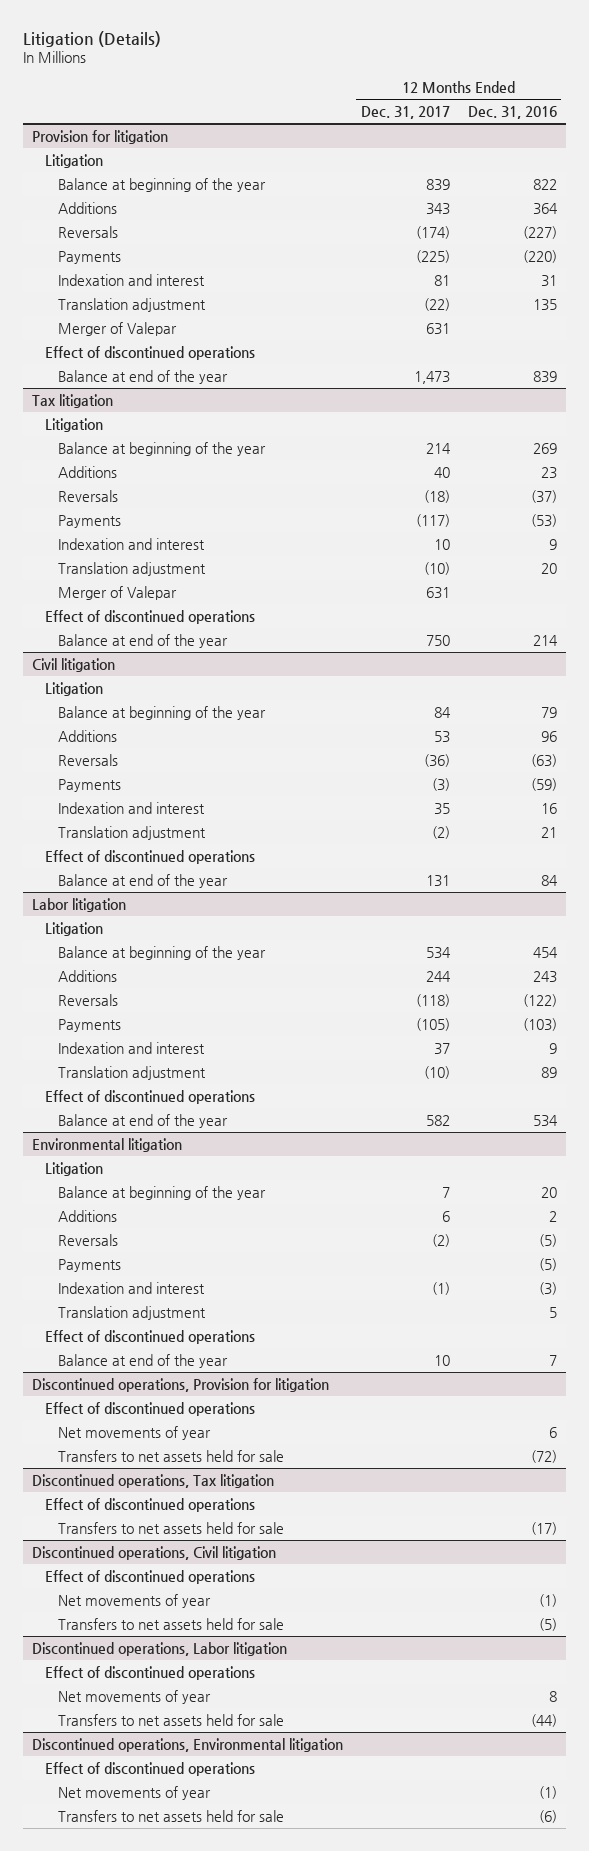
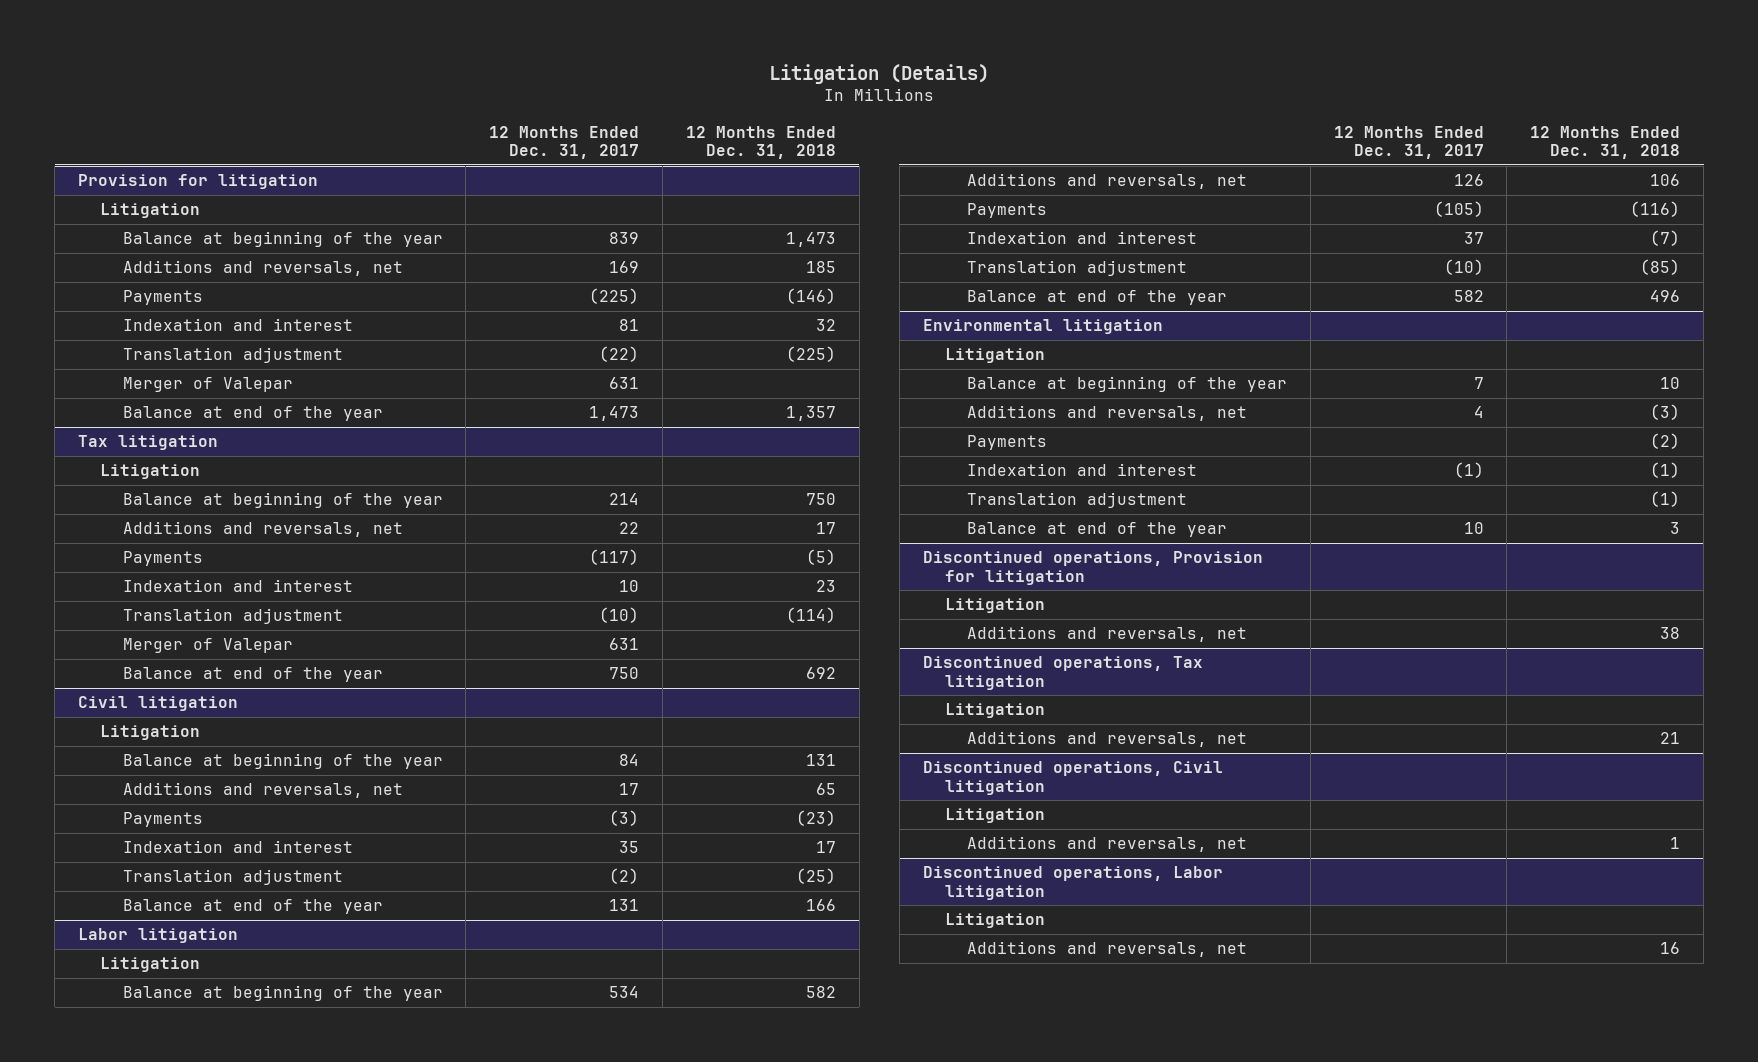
[467,105,557,119] Dec. 31, 2016 -> none
none -> [685,125,836,160] 12 Months Ended Dec. 31, 2018
[57,225,118,238] Reversals -> none
[57,201,117,214] Additions -> [122,260,403,277] Additions and reversals, net
[425,202,450,215] 343 -> [609,261,640,274] 169
[44,345,255,360] Effect of discontinued operations -> none
[57,489,118,502] Reversals -> none
[57,465,117,478] Additions -> [122,521,403,538] Additions and reversals, net
[433,466,450,478] 40 -> [619,522,640,535] 22
[44,609,255,624] Effect of discontinued operations -> none
[57,753,118,766] Reversals -> none
[57,729,117,742] Additions -> [122,782,403,799] Additions and reversals, net
[433,730,450,743] 53 -> [619,783,640,796] 17
[44,849,255,864] Effect of discontinued operations -> none
[57,993,118,1006] Reversals -> none
[57,969,117,982] Additions -> [966,173,1247,190] Additions and reversals, net
[425,970,451,982] 244 -> [1453,174,1484,187] 126
[44,1089,255,1104] Effect of discontinued operations -> none
[57,1233,118,1246] Reversals -> none
[57,1209,117,1222] Additions -> [966,405,1247,422] Additions and reversals, net
[441,1210,450,1222] 6 -> [1473,406,1484,419] 4
[44,1329,255,1344] Effect of discontinued operations -> none
[44,1401,255,1416] Effect of discontinued operations -> none
[57,1425,211,1440] Net movements of year -> none
[57,1449,284,1462] Transfers to net assets held for sale -> none
none -> [944,598,1045,614] Litigation
none -> [966,626,1247,643] Additions and reversals, net
[44,1497,255,1512] Effect of discontinued operations -> none
[57,1521,284,1534] Transfers to net assets held for sale -> none
none -> [944,703,1045,719] Litigation
none -> [966,731,1247,748] Additions and reversals, net
[44,1569,255,1584] Effect of discontinued operations -> none
[57,1593,211,1608] Net movements of year -> none
[57,1617,284,1630] Transfers to net assets held for sale -> none
none -> [944,808,1045,824] Litigation
none -> [966,836,1247,853] Additions and reversals, net
[44,1665,255,1680] Effect of discontinued operations -> none
[57,1689,211,1704] Net movements of year -> none
[57,1713,284,1726] Transfers to net assets held for sale -> none
[32,1737,344,1752] Discontinued operations, Environmental litigation -> none
[44,1761,255,1776] Effect of discontinued operations -> none
[57,1785,211,1800] Net movements of year -> none
[57,1809,284,1822] Transfers to net assets held for sale -> none
none -> [944,913,1045,929] Litigation
none -> [966,941,1247,958] Additions and reversals, net

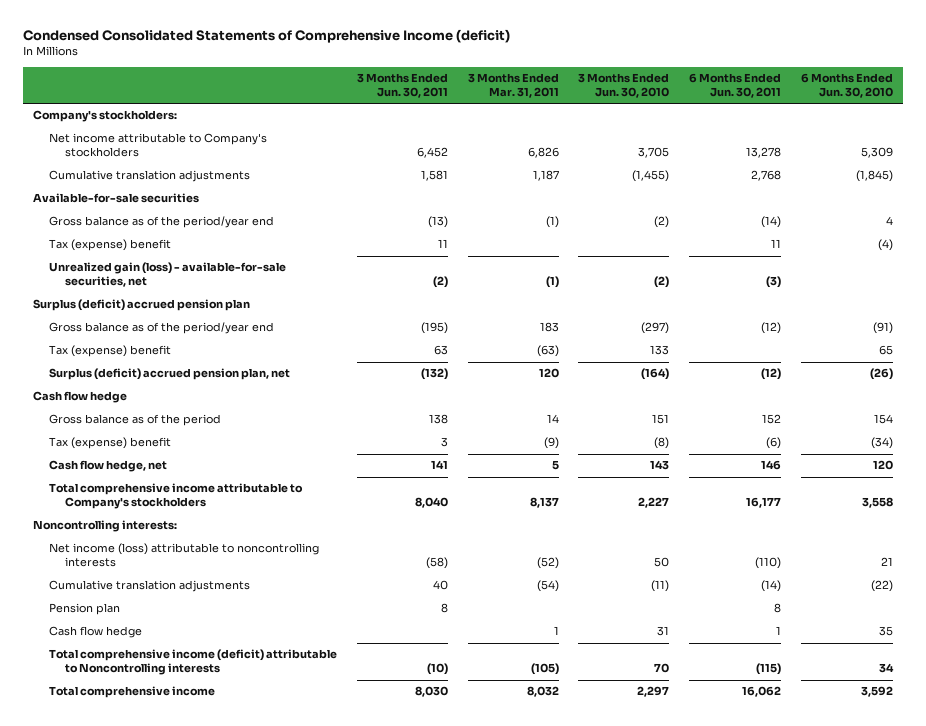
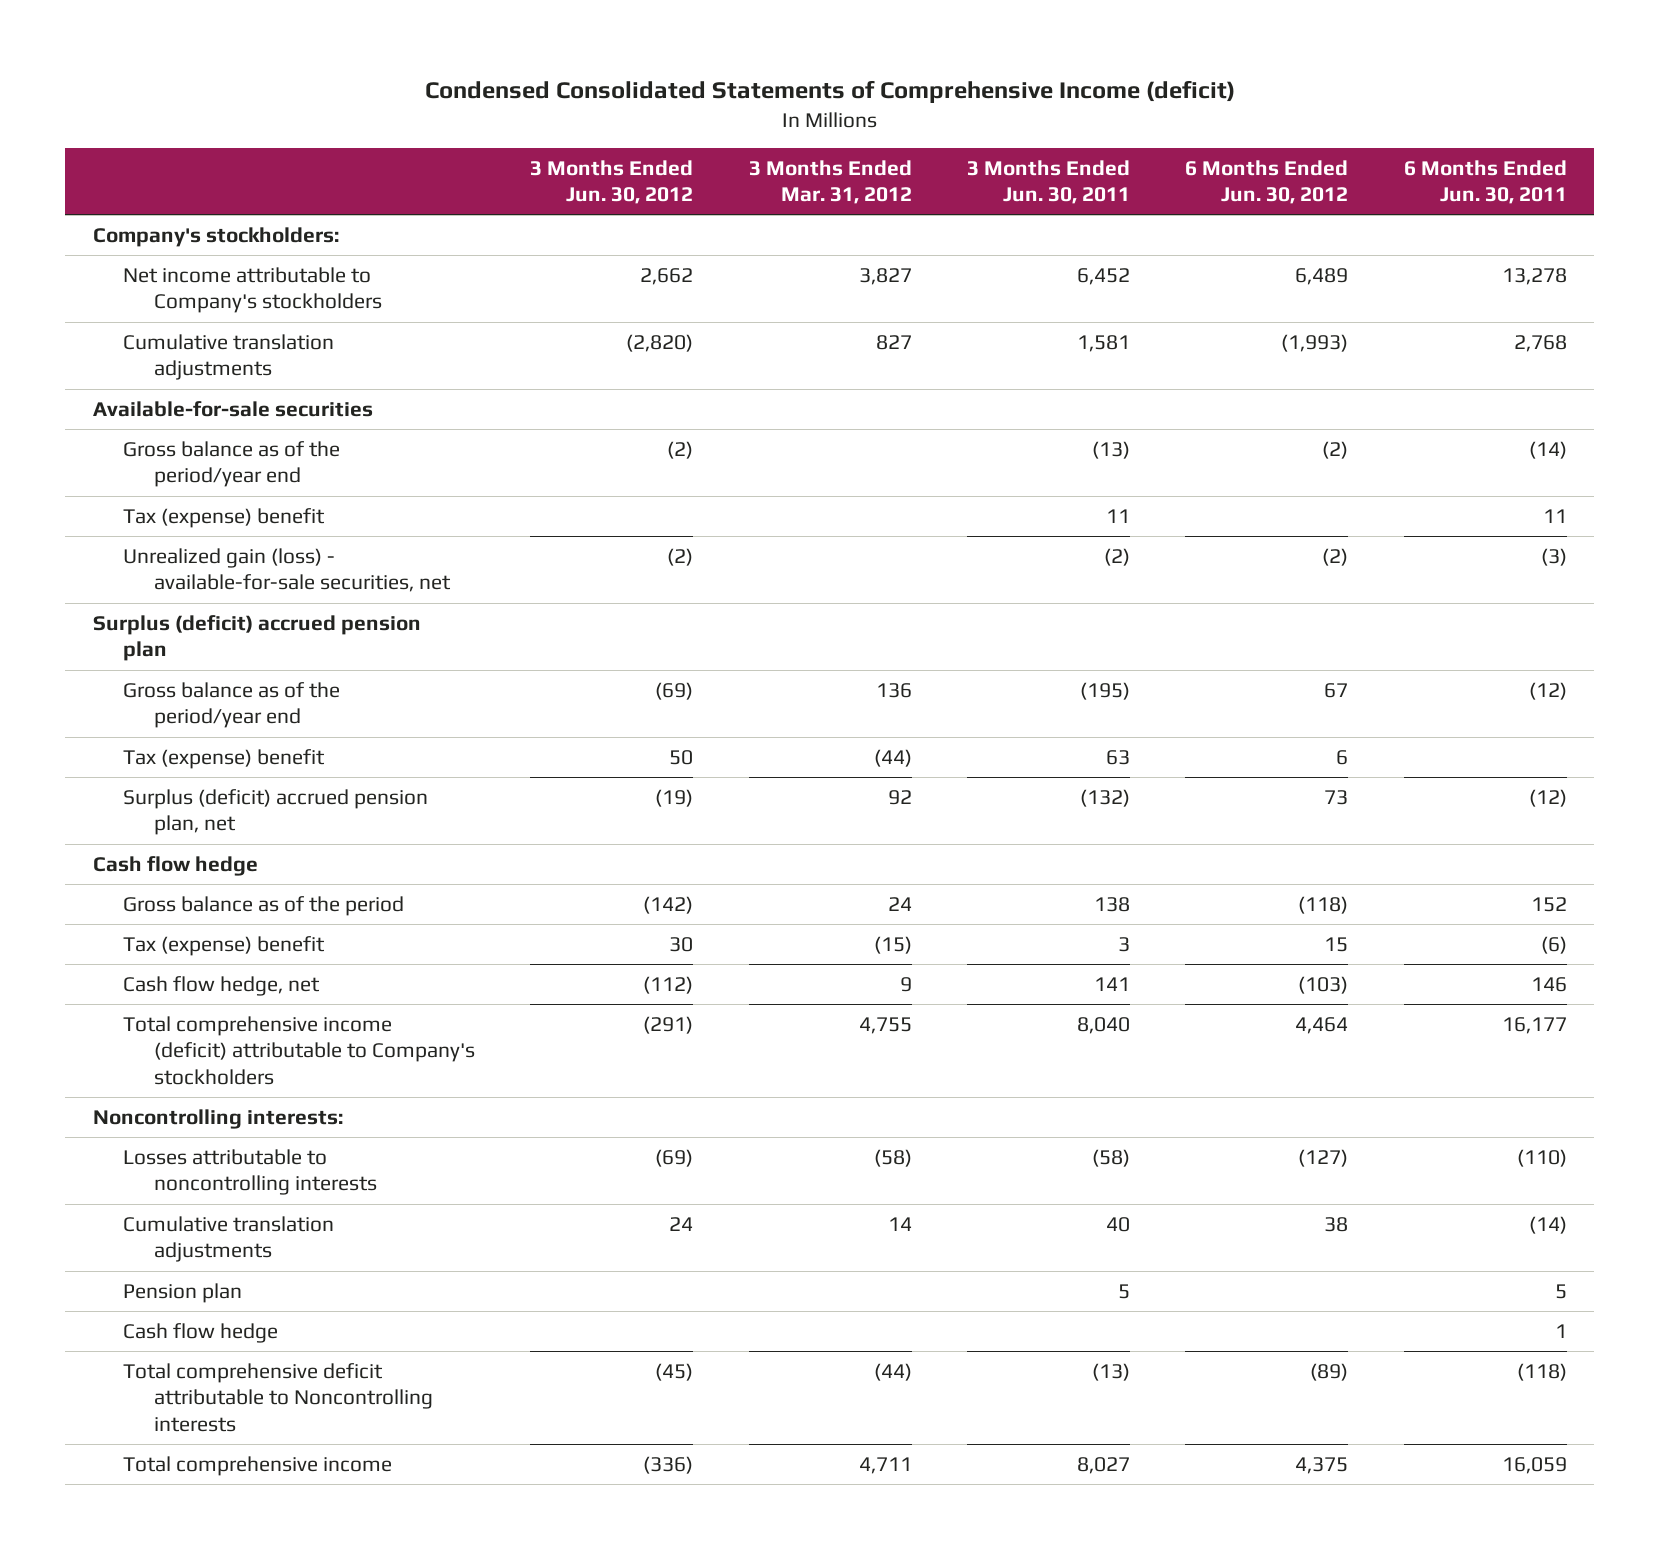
[467,72,559,98] 3 Months Ended Mar. 31, 2011 -> none
[578,72,670,98] 3 Months Ended Jun. 30, 2010 -> none
[801,72,894,98] 6 Months Ended Jun. 30, 2010 -> none
none -> [530,159,694,205] 3 Months Ended Jun. 30, 2012
none -> [748,159,912,205] 3 Months Ended Mar. 31, 2012
none -> [1185,159,1349,205] 6 Months Ended Jun. 30, 2012
[48,483,303,510] Total comprehensive income attributable to Company's stockholders -> [123,1015,475,1085] Total comprehensive income (deficit) attributable to Company's stockholders
[48,543,319,568] Net income (loss) attributable to noncontrolling interests -> [123,1148,377,1196] Losses attributable to noncontrolling interests
[440,603,448,614] 8 -> [1117,1283,1130,1299] 5
[774,603,782,614] 8 -> [1554,1283,1567,1299] 5
[48,649,337,676] Total comprehensive income (deficit) attributable to Noncontrolling interests -> [123,1362,433,1432] Total comprehensive deficit attributable to Noncontrolling interests
[426,663,448,676] (10) -> [1091,1362,1130,1381] (13)
[756,663,782,676] (115) -> [1516,1362,1567,1381] (118)
[414,686,448,698] 8,030 -> [1076,1456,1130,1474] 8,027
[742,686,782,698] 16,062 -> [1501,1456,1567,1474] 16,059

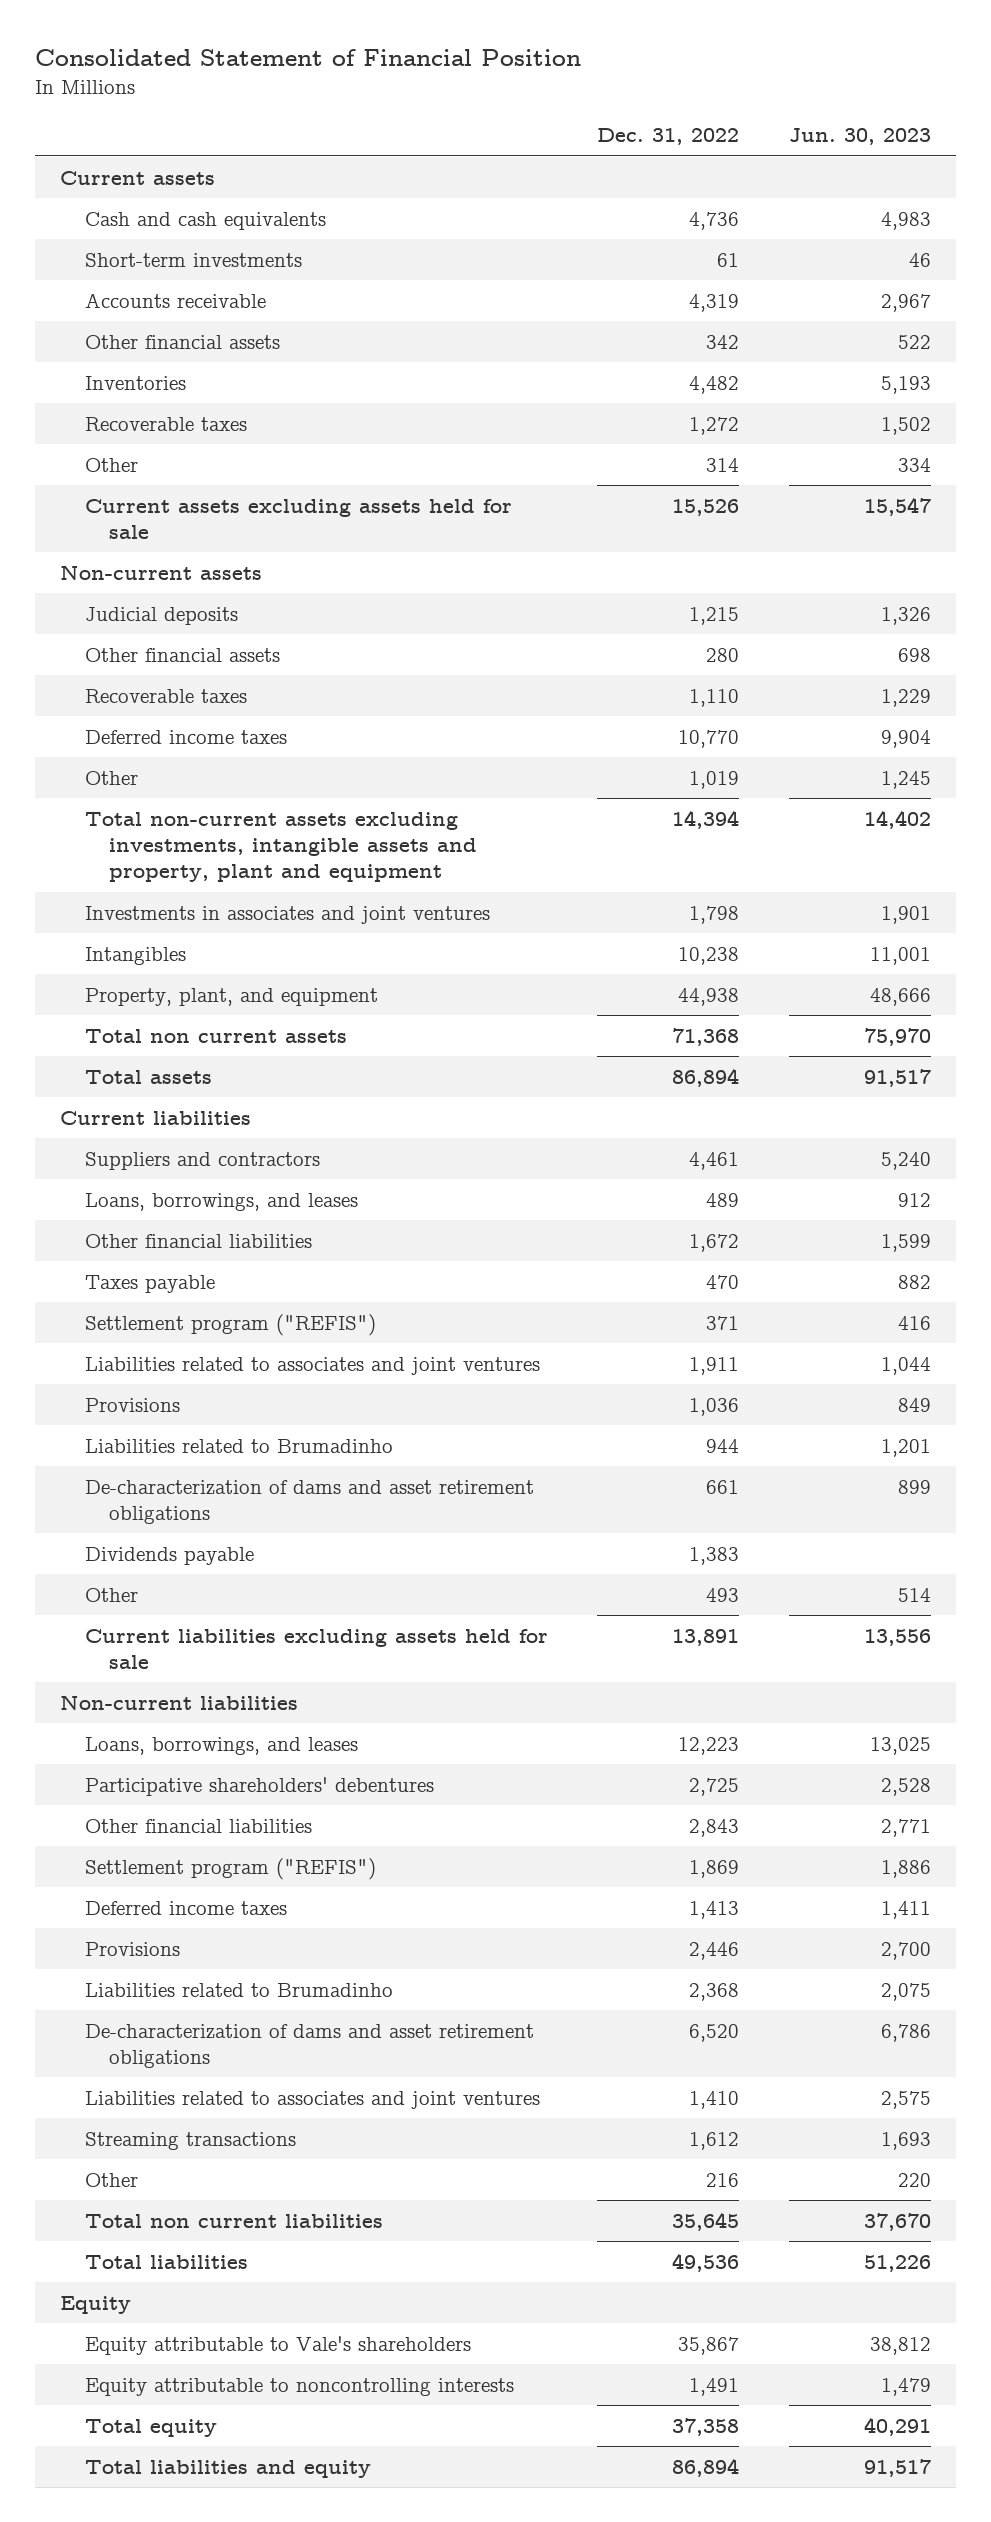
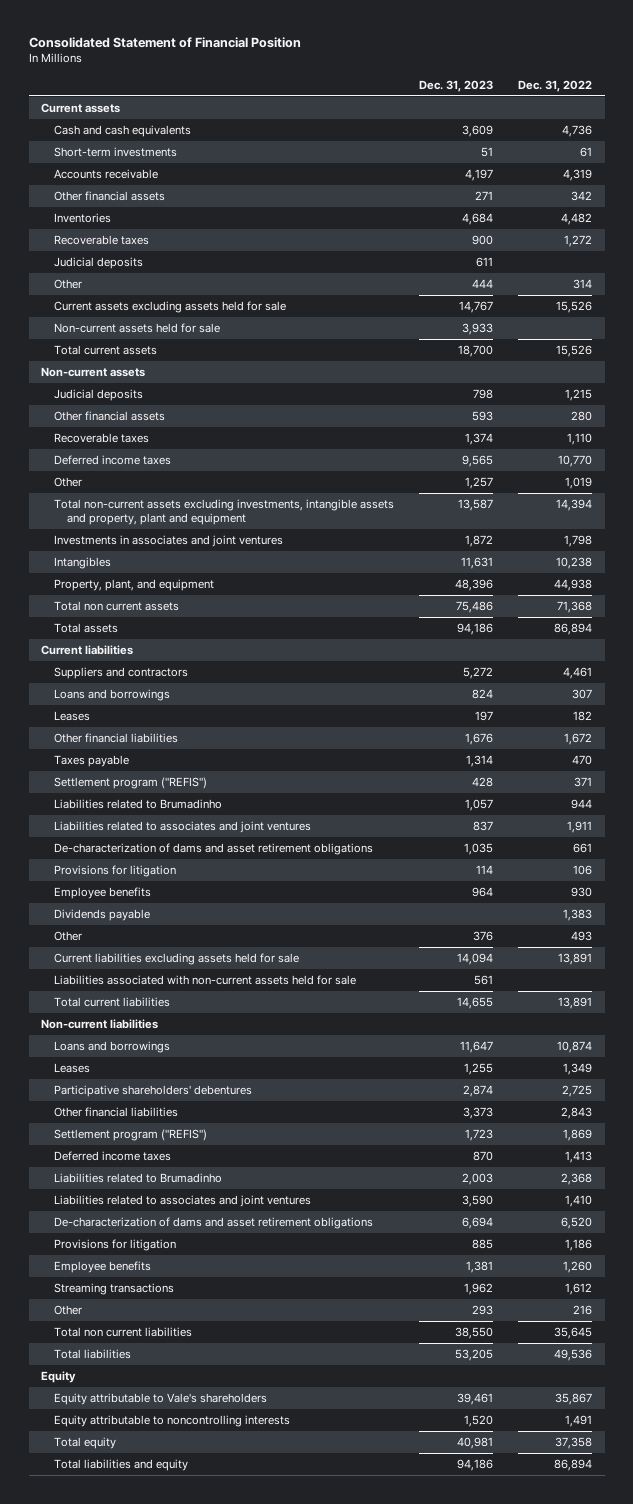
[789,127,932,145] Jun. 30, 2023 -> none
none -> [419,79,494,92] Dec. 31, 2023
none -> [54,257,144,270] Judicial deposits
none -> [54,323,221,334] Non-current assets held for sale
none -> [54,345,158,356] Total current assets
[84,1192,358,1211] Loans, borrowings, and leases -> [54,689,171,702] Loans and borrowings
[706,1192,740,1207] 489 -> [572,689,593,700] 307
none -> [54,711,91,722] Leases
[84,1397,180,1412] Provisions -> none
[84,1356,540,1375] Liabilities related to associates and joint ventures -> [54,821,312,834] Liabilities related to associates and joint ventures
none -> [54,865,177,878] Provisions for litigation
none -> [54,887,152,900] Employee benefits
none -> [54,975,357,986] Liabilities associated with non-current assets held for sale
none -> [54,997,171,1008] Total current liabilities
[84,1736,358,1755] Loans, borrowings, and leases -> [54,1041,171,1054] Loans and borrowings
[678,1736,740,1755] 12,223 -> [557,1041,593,1054] 10,874
none -> [54,1063,91,1074] Leases
[84,1941,180,1956] Provisions -> none
[84,2023,534,2068] De-characterization of dams and asset retirement obligations -> [54,1217,374,1230] De-characterization of dams and asset retirement obligations
none -> [54,1239,177,1252] Provisions for litigation
none -> [54,1261,152,1274] Employee benefits

